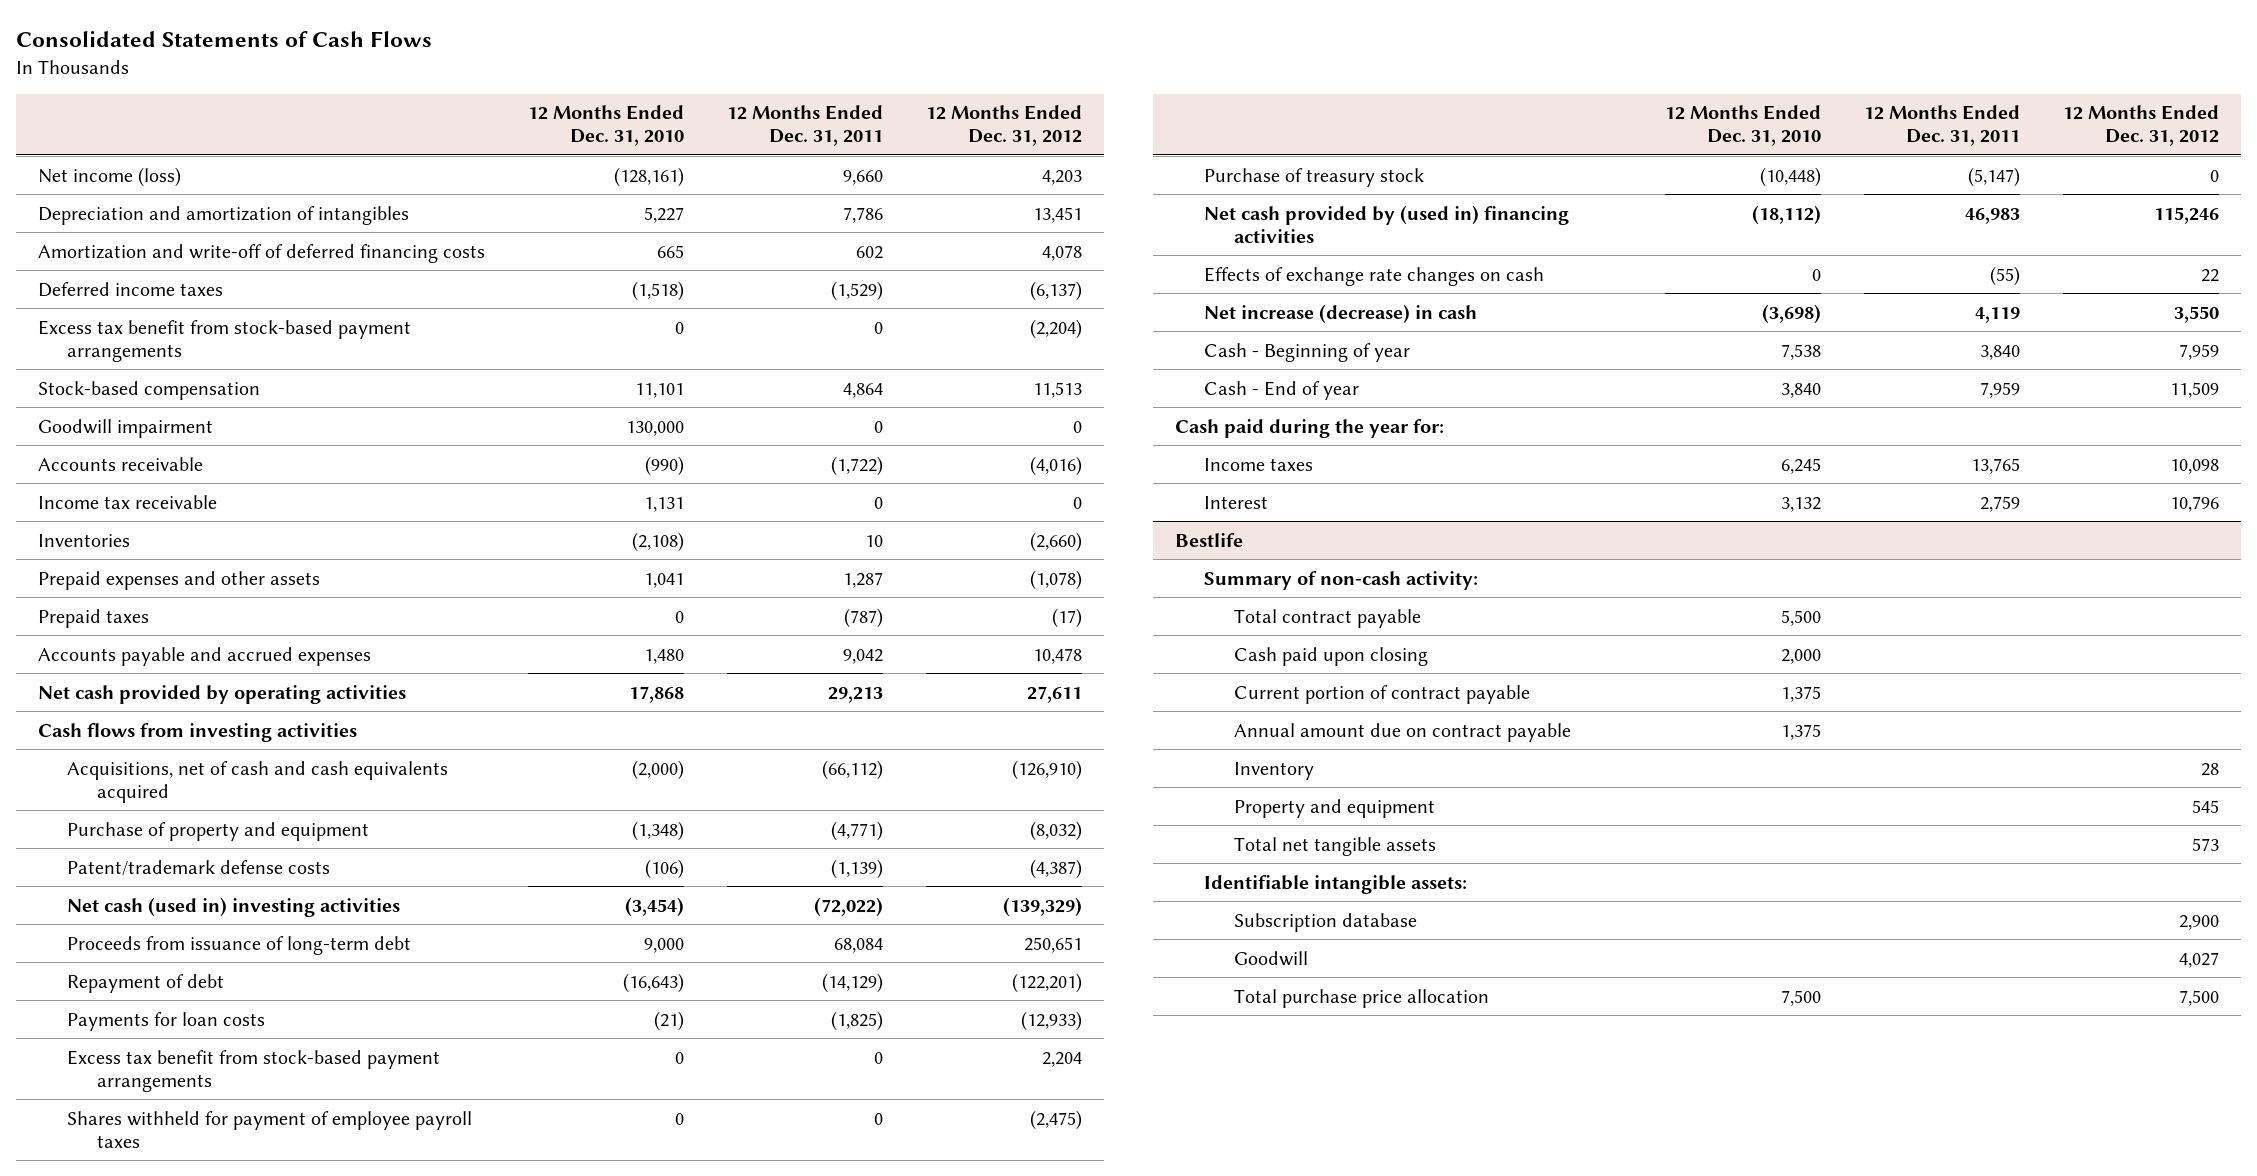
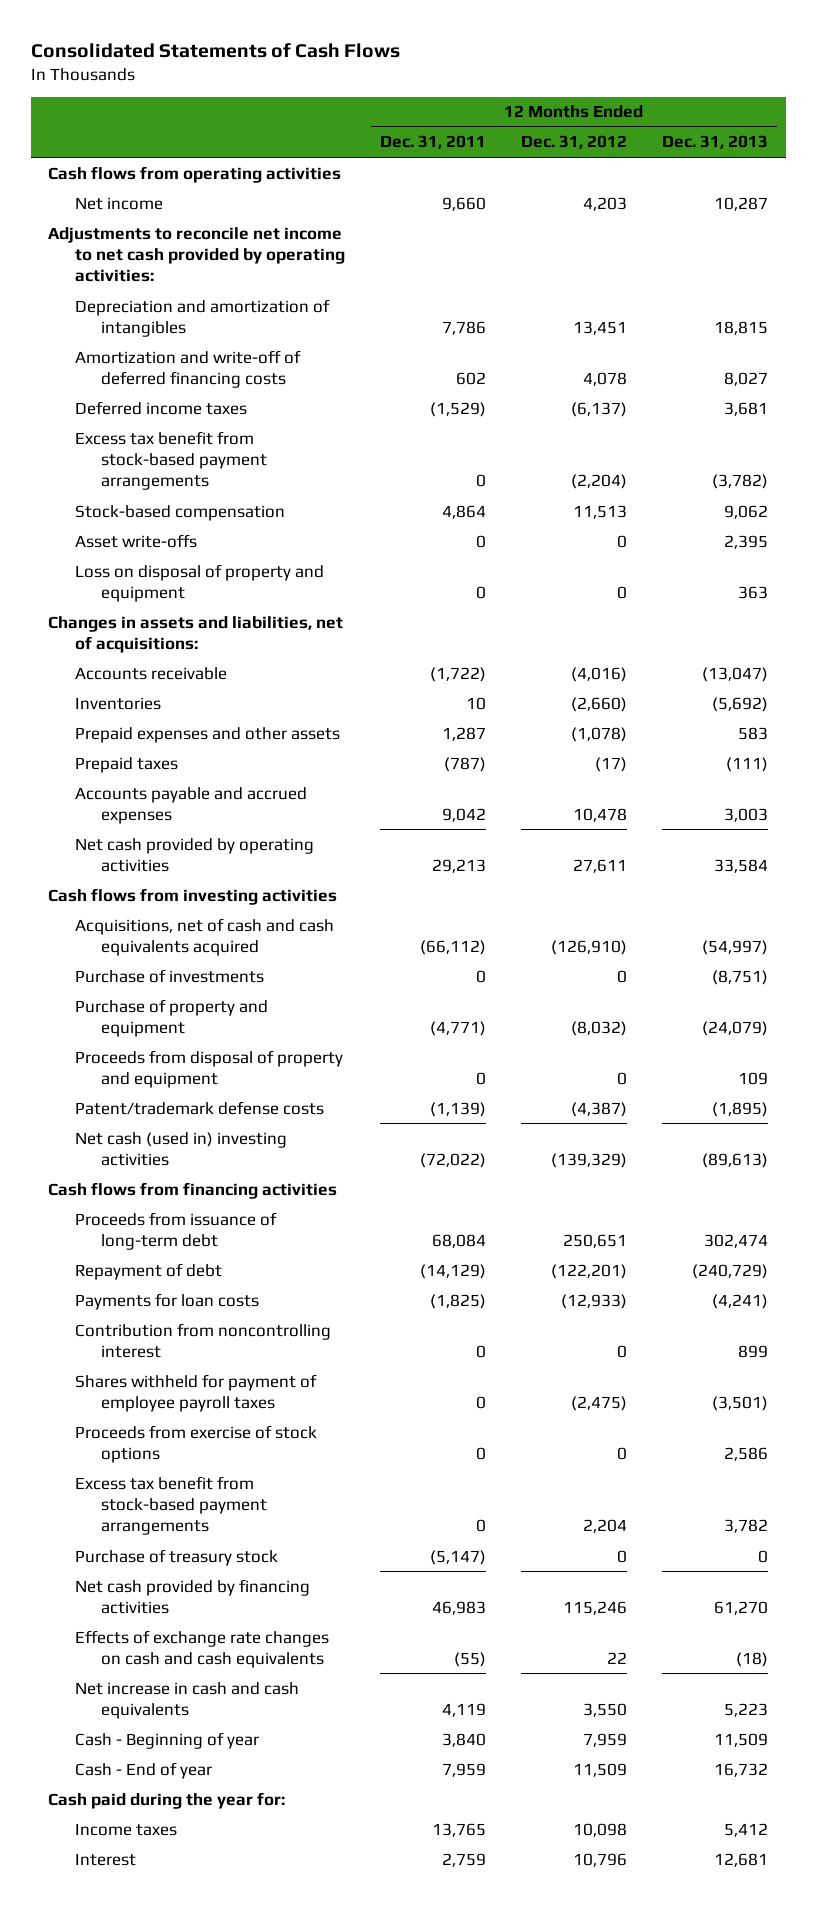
[527,105,684,147] 12 Months Ended Dec. 31, 2010 -> none
none -> [662,135,769,150] Dec. 31, 2013
none -> [48,165,342,183] Cash flows from operating activities
[37,166,181,187] Net income (loss) -> [74,196,163,210] Net income
none -> [48,226,345,283] Adjustments to reconcile net income to net cash provided by operating activities:
[37,418,213,438] Goodwill impairment -> none
none -> [74,533,197,548] Asset write-offs
none -> [74,563,324,602] Loss on disposal of property and equipment
none -> [48,615,344,653] Changes in assets and liabilities, net of acquisitions:
[37,494,217,509] Income tax receivable -> none
none -> [74,968,264,983] Purchase of investments
none -> [74,1049,343,1088] Proceeds from disposal of property and equipment
none -> [48,1181,338,1199] Cash flows from financing activities
none -> [74,1322,331,1358] Contribution from noncontrolling interest
none -> [74,1424,317,1463] Proceeds from exercise of stock options
[67,1049,441,1092] Excess tax benefit from stock-based payment arrangements -> [74,1475,267,1536] Excess tax benefit from stock-based payment arrangements
[1204,204,1570,243] Net cash provided by (used in) financing activities -> [74,1578,310,1614] Net cash provided by financing activities
[1204,266,1545,286] Effects of exchange rate changes on cash -> [74,1629,329,1668] Effects of exchange rate changes on cash and cash equivalents
[1204,303,1478,324] Net increase (decrease) in cash -> [74,1681,299,1719] Net increase in cash and cash equivalents
[1174,532,1243,547] Bestlife -> none
[1204,570,1479,590] Summary of non-cash activity: -> none
[1233,608,1421,628] Total contract payable -> none
[1233,646,1428,666] Cash paid upon closing -> none
[1233,684,1530,704] Current portion of contract payable -> none
[1233,722,1571,742] Annual amount due on contract payable -> none
[1233,761,1314,780] Inventory -> none
[1233,798,1435,818] Property and equipment -> none
[1233,836,1436,856] Total net tangible assets -> none
[1204,874,1468,894] Identifiable intangible assets: -> none
[1233,912,1417,932] Subscription database -> none
[1233,950,1308,966] Goodwill -> none
[1233,988,1489,1008] Total purchase price allocation -> none

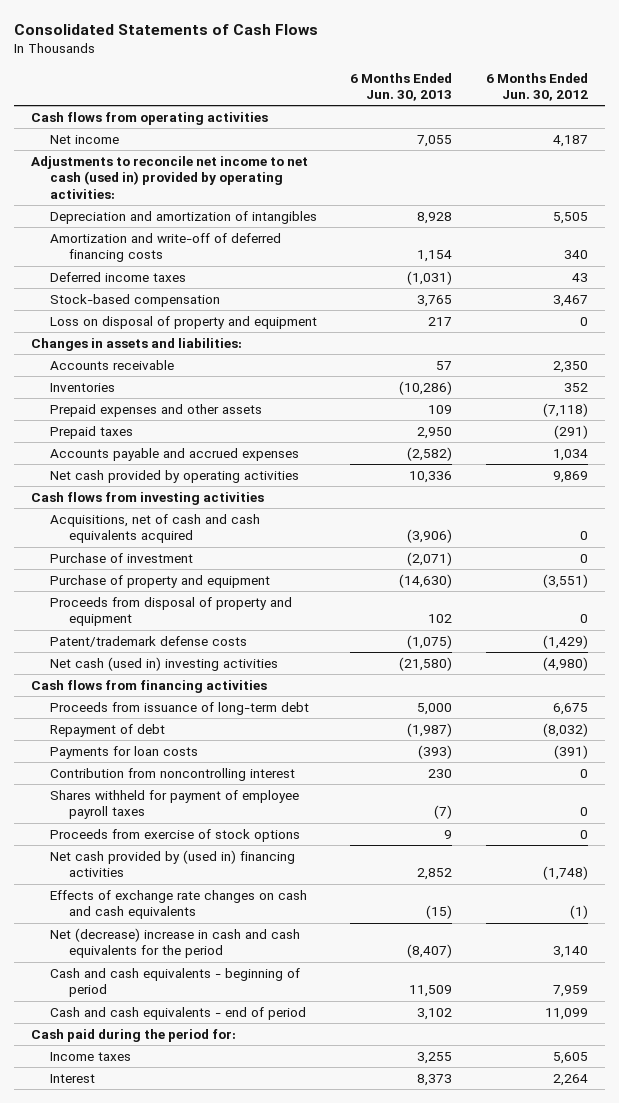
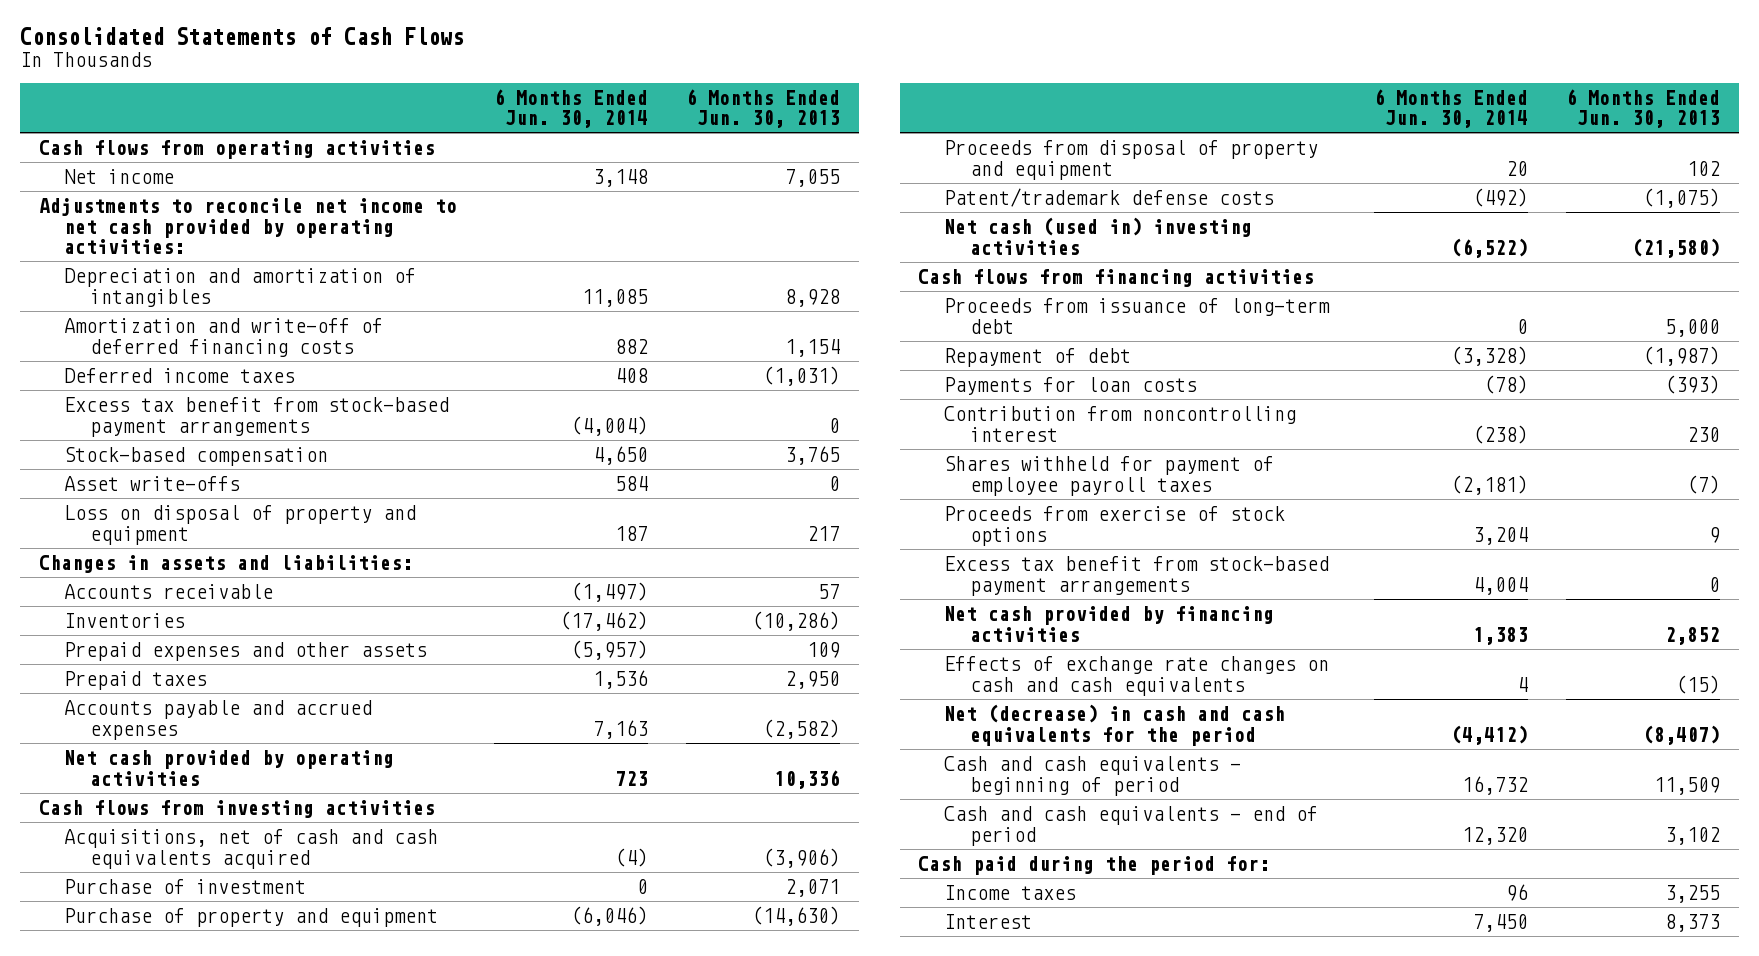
[485,72,588,101] 6 Months Ended Jun. 30, 2012 -> none
none -> [494,88,649,129] 6 Months Ended Jun. 30, 2014
[31,155,309,199] Adjustments to reconcile net income to net cash (used in) provided by operating activities: -> [38,197,457,255] Adjustments to reconcile net income to net cash provided by operating activities:
none -> [64,396,450,437] Excess tax benefit from stock-based payment arrangements
none -> [64,475,241,491] Asset write-offs
[407,551,453,566] (2,071) -> [785,878,841,897] 2,071
none -> [944,555,1330,596] Excess tax benefit from stock-based payment arrangements
[49,849,295,878] Net cash provided by (used in) financing activities -> [944,605,1275,642] Net cash provided by financing activities
[49,927,300,959] Net (decrease) increase in cash and cash equivalents for the period -> [944,703,1286,746] Net (decrease) in cash and cash equivalents for the period

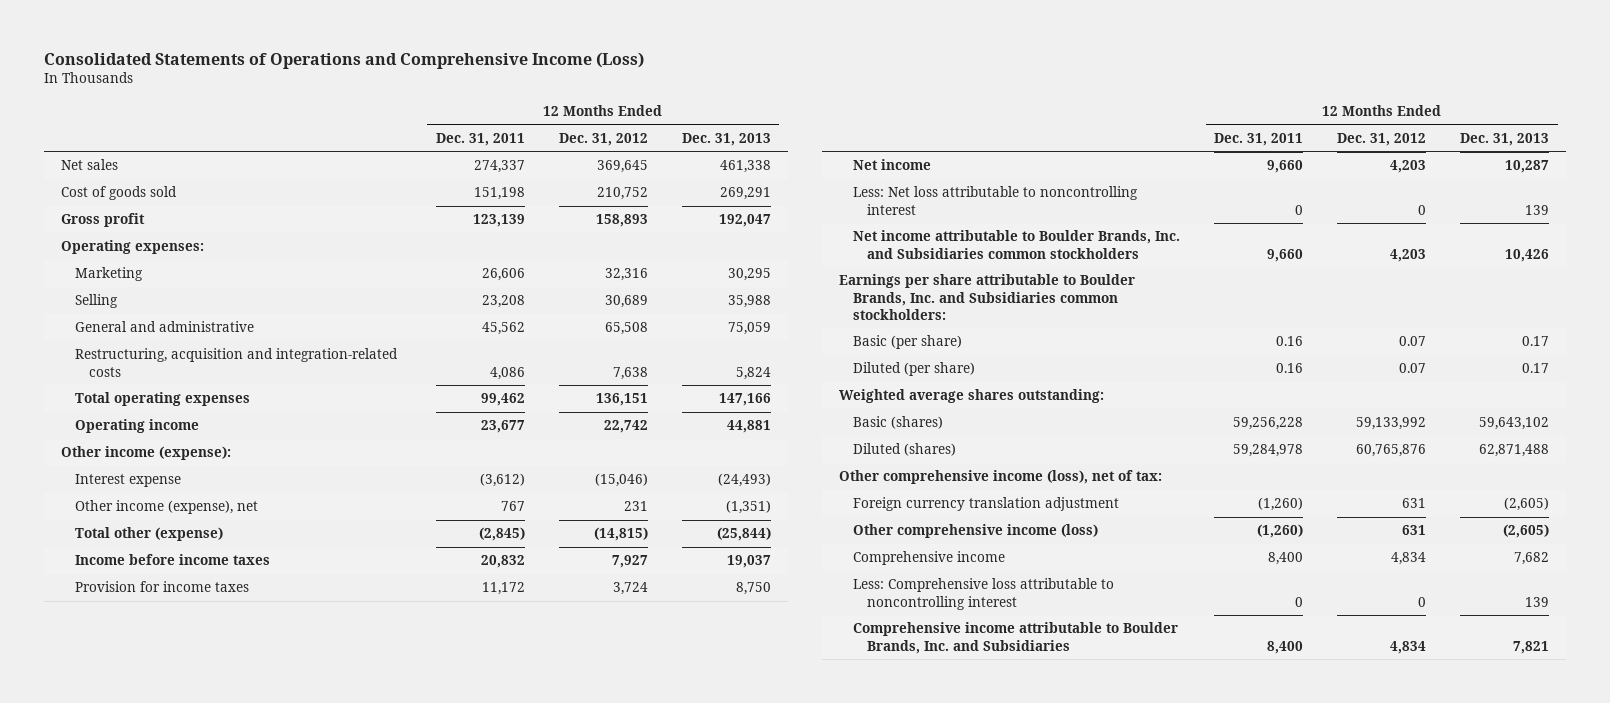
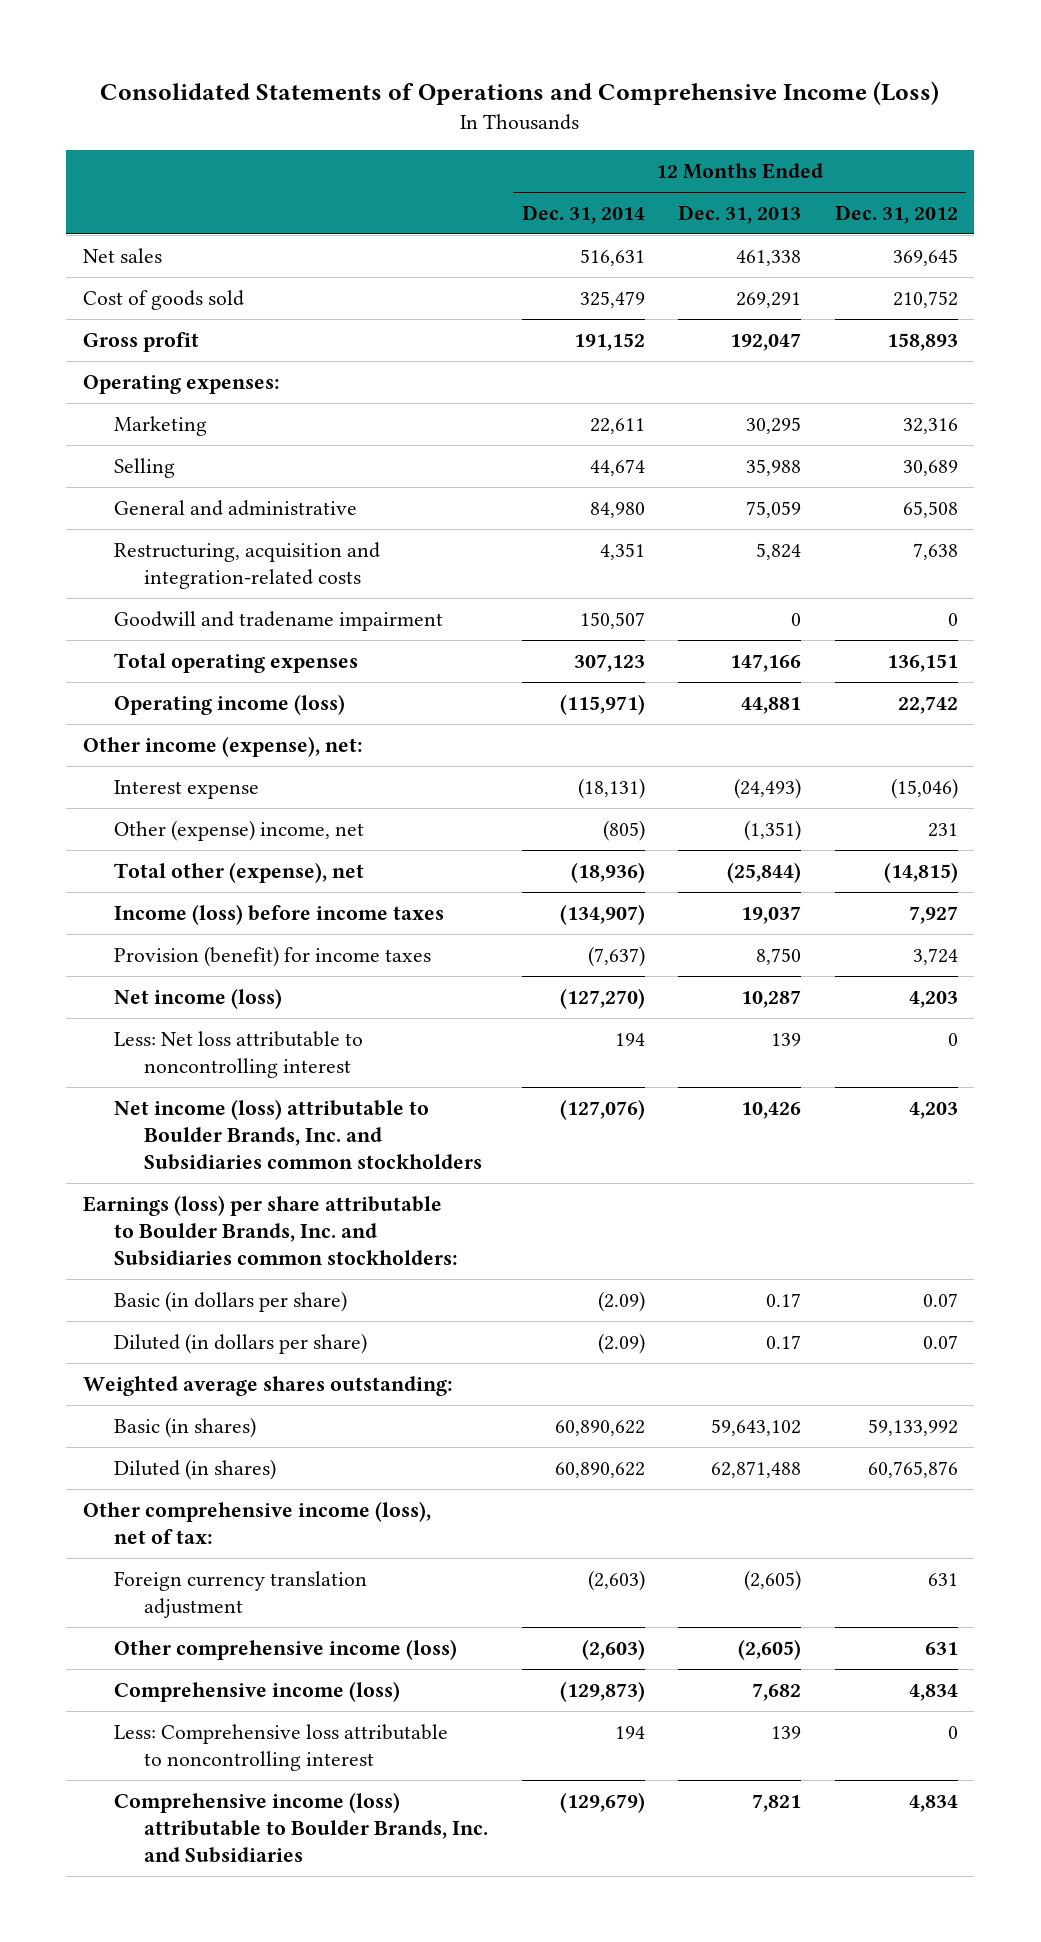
[435,132,525,146] Dec. 31, 2011 -> none
none -> [521,205,645,225] Dec. 31, 2014
none -> [113,610,443,631] Goodwill and tradename impairment
[74,419,199,434] Operating income -> [113,693,345,715] Operating income (loss)
[60,446,231,461] Other income (expense): -> [82,735,363,757] Other income (expense), net:
[74,500,258,515] Other income (expense), net -> [113,819,364,841] Other (expense) income, net
[74,527,223,542] Total other (expense) -> [113,861,364,883] Total other (expense), net
[74,554,270,566] Income before income taxes -> [113,903,444,925] Income (loss) before income taxes
[74,581,249,593] Provision for income taxes -> [113,945,431,967] Provision (benefit) for income taxes
[853,159,932,171] Net income -> [113,987,282,1009] Net income (loss)
[853,230,1181,259] Net income attributable to Boulder Brands, Inc. and Subsidiaries common stockholders -> [113,1098,483,1170] Net income (loss) attributable to Boulder Brands, Inc. and Subsidiaries common stockholders
[839,274,1136,320] Earnings per share attributable to Boulder Brands, Inc. and Subsidiaries common stockholders: -> [82,1194,458,1266] Earnings (loss) per share attributable to Boulder Brands, Inc. and Subsidiaries common stockholders:
[853,335,963,350] Basic (per share) -> [113,1290,347,1312] Basic (in dollars per share)
[853,362,976,377] Diluted (per share) -> [113,1332,367,1354] Diluted (in dollars per share)
[853,416,944,430] Basic (shares) -> [113,1416,256,1438] Basic (in shares)
[853,443,957,457] Diluted (shares) -> [113,1458,276,1480] Diluted (in shares)
[853,551,1006,566] Comprehensive income -> [113,1680,400,1702] Comprehensive income (loss)
[853,622,1179,654] Comprehensive income attributable to Boulder Brands, Inc. and Subsidiaries -> [113,1791,489,1863] Comprehensive income (loss) attributable to Boulder Brands, Inc. and Subsidiaries

